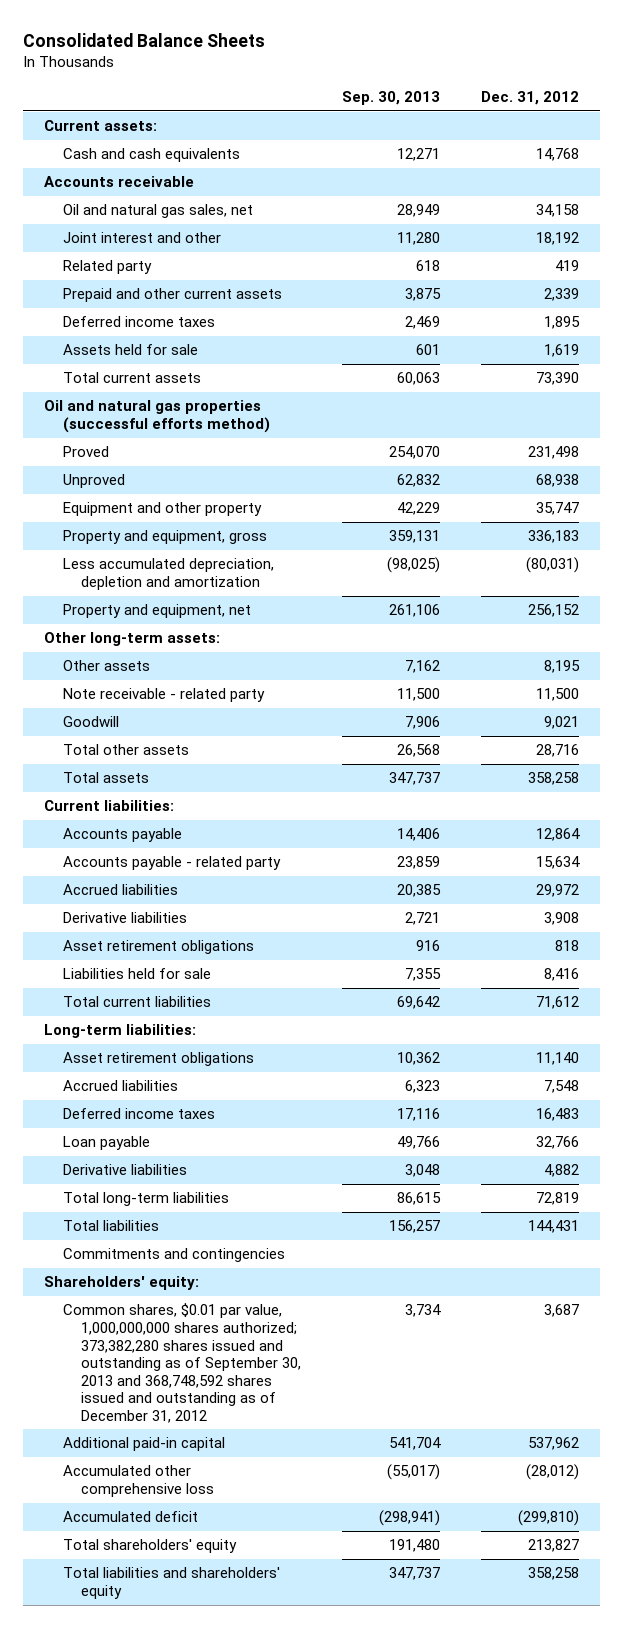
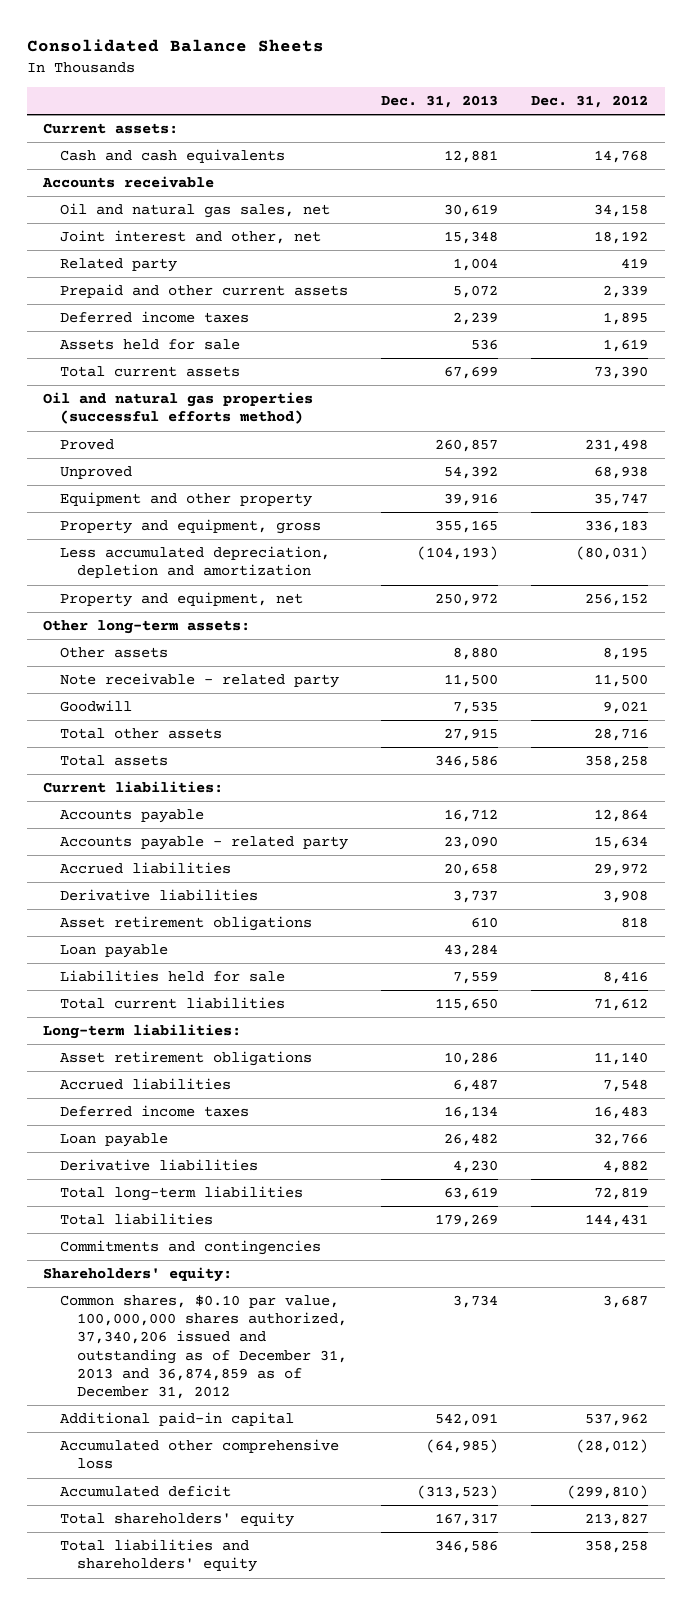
[342,91,441,106] Sep. 30, 2013 -> none
none -> [381,95,499,109] Dec. 31, 2013
[62,232,221,244] Joint interest and other -> [60,230,322,245] Joint interest and other, net
none -> [60,944,169,959] Loan payable
[62,1303,302,1423] Common shares, $0.01 par value, 1,000,000,000 shares authorized; 373,382,280 shares issued and outstanding as of September 30, 2013 and 368,748,592 shares issued and outstanding as of December 31, 2012 -> [60,1295,347,1399] Common shares, $0.10 par value, 100,000,000 shares authorized, 37,340,206 issued and outstanding as of December 31, 2013 and 36,874,859 as of December 31, 2012

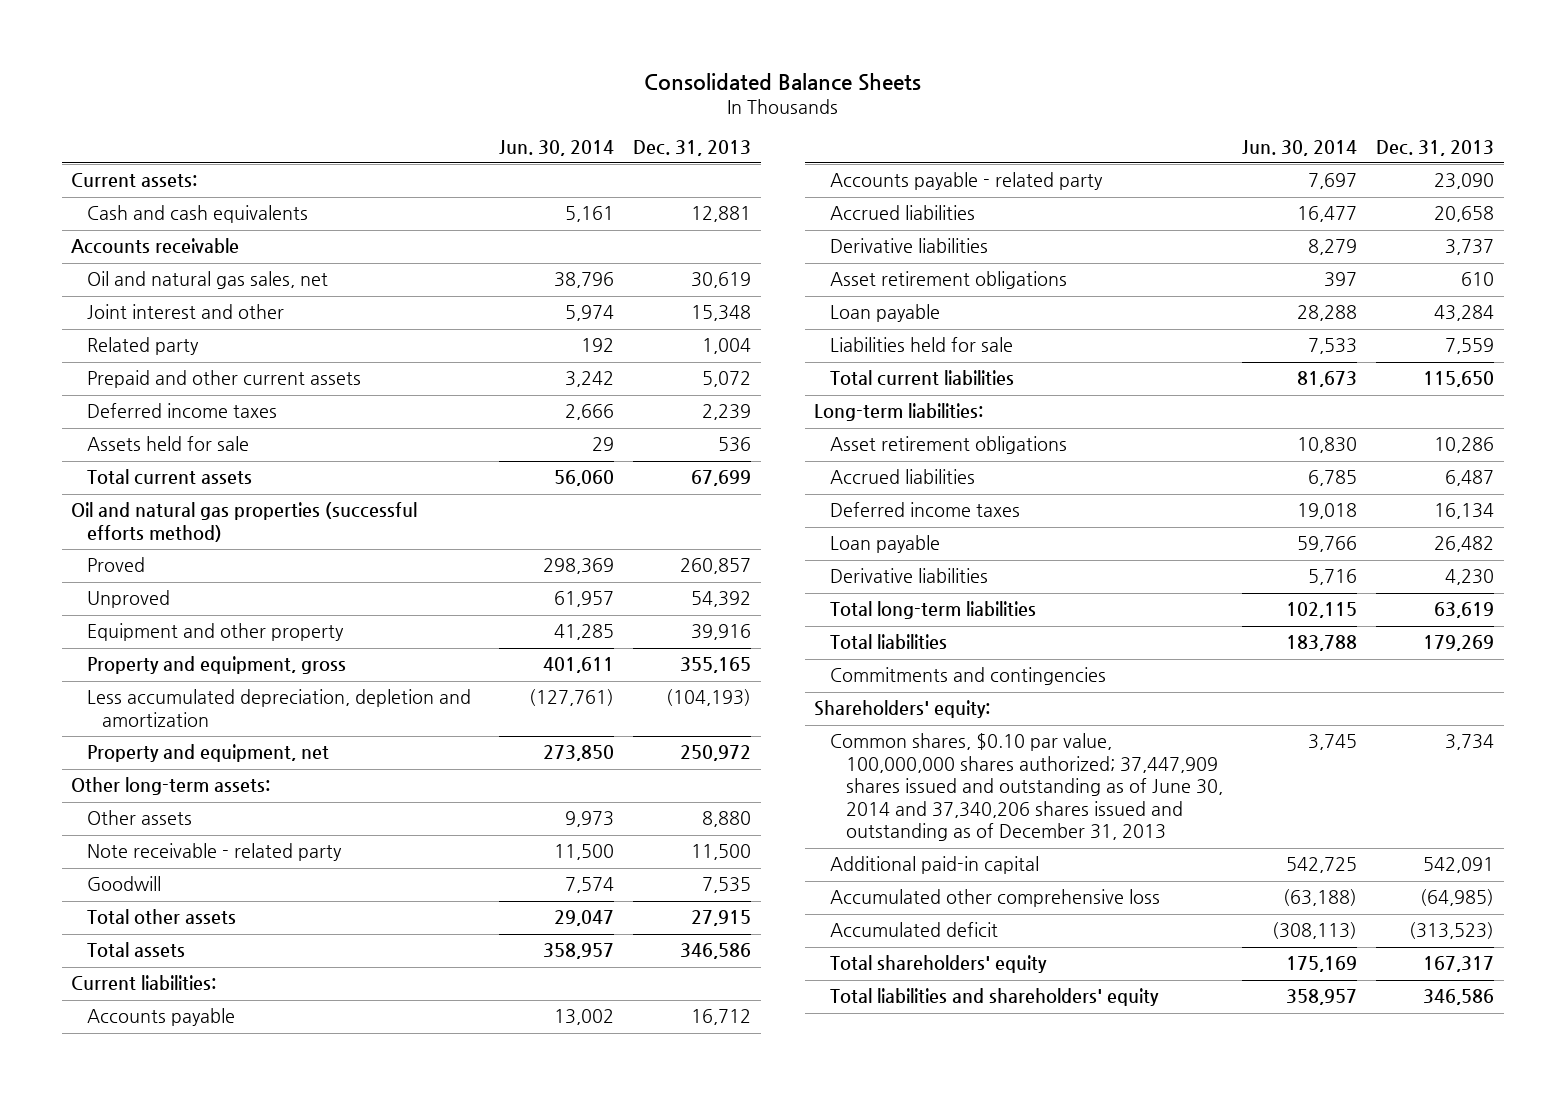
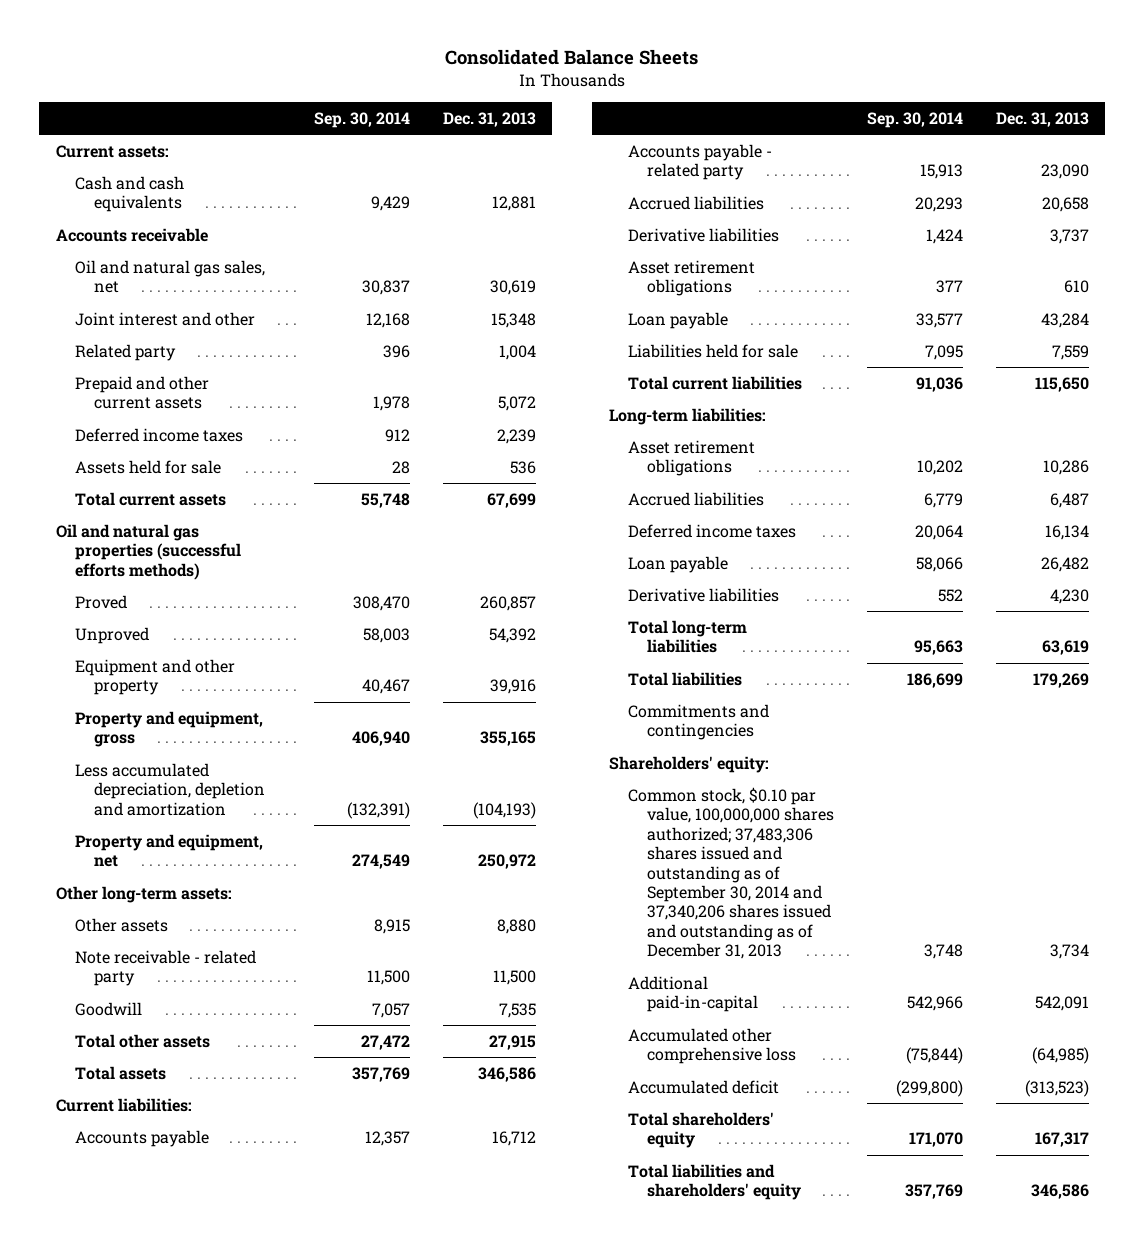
[498,139,614,156] Jun. 30, 2014 -> none
none -> [313,111,410,128] Sep. 30, 2014
[71,502,418,542] Oil and natural gas properties (successful efforts method) -> [55,523,241,580] Oil and natural gas properties (successful efforts methods)
[830,733,1223,842] Common shares, $0.10 par value, 100,000,000 shares authorized; 37,447,909 shares issued and outstanding as of June 30, 2014 and 37,340,206 shares issued and outstanding as of December 31, 2013 -> [627,786,834,960] Common stock, $0.10 par value, 100,000,000 shares authorized; 37,483,306 shares issued and outstanding as of September 30, 2014 and 37,340,206 shares issued and outstanding as of December 31, 2013
[830,856,1040,875] Additional paid-in capital -> [627,975,758,1013] Additional paid-in-capital

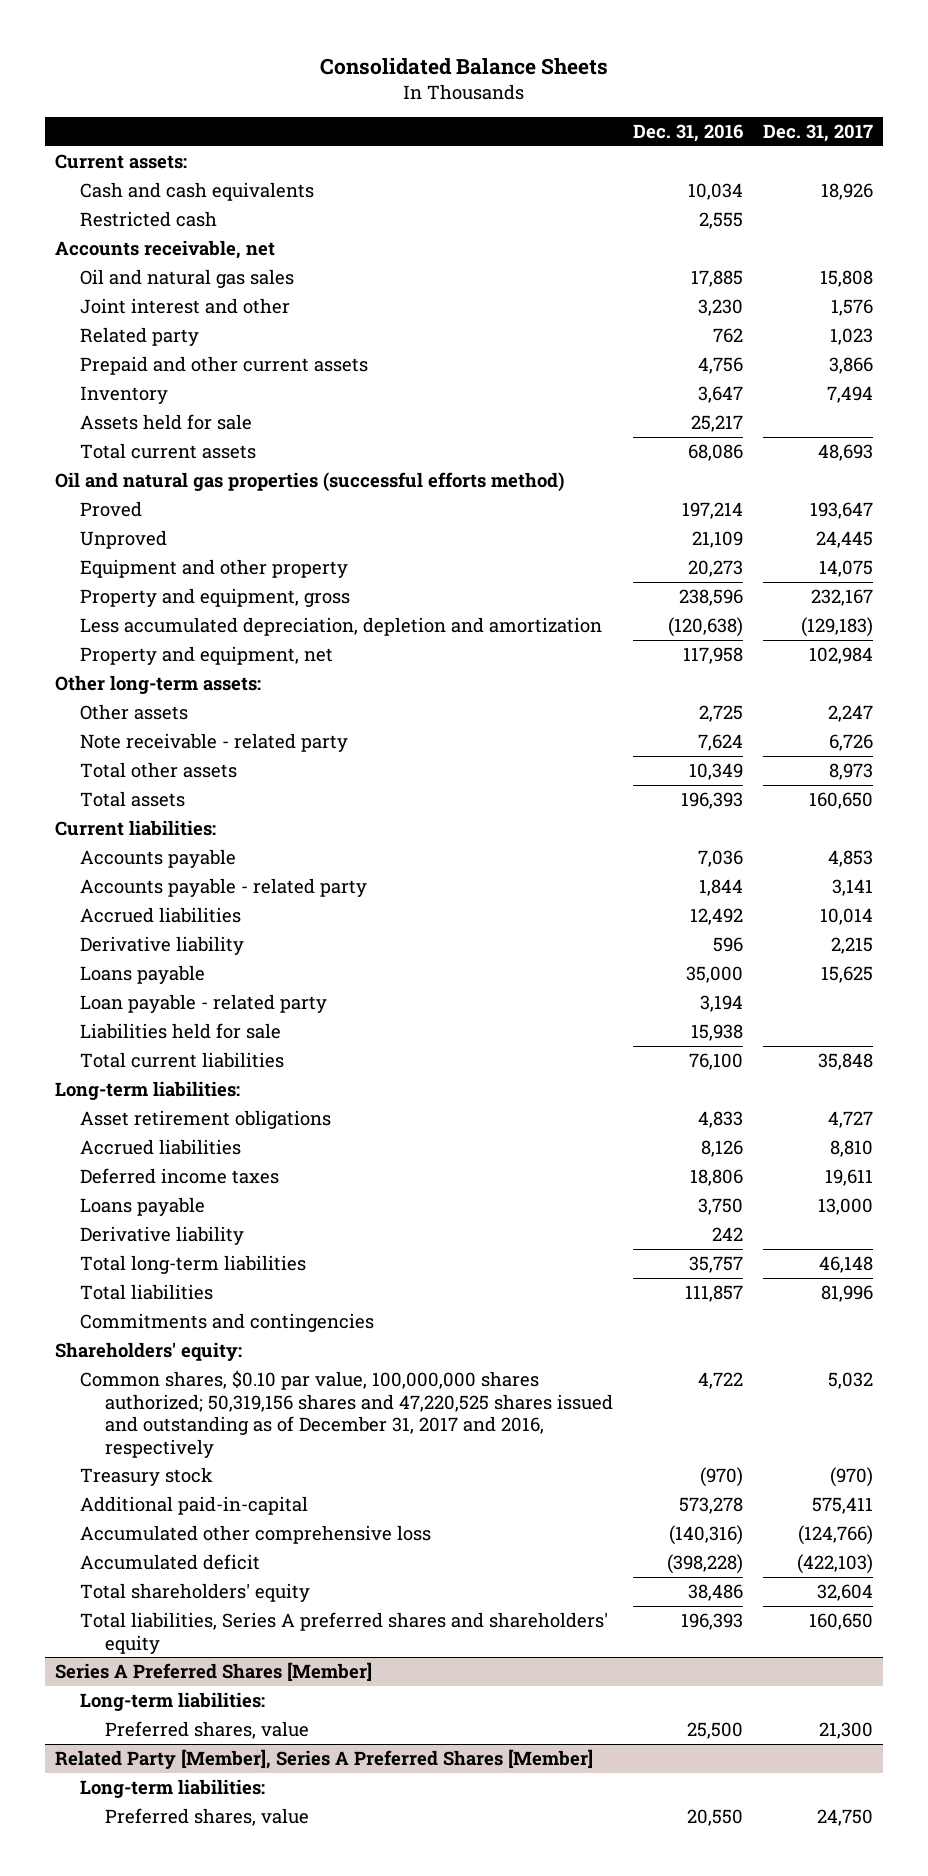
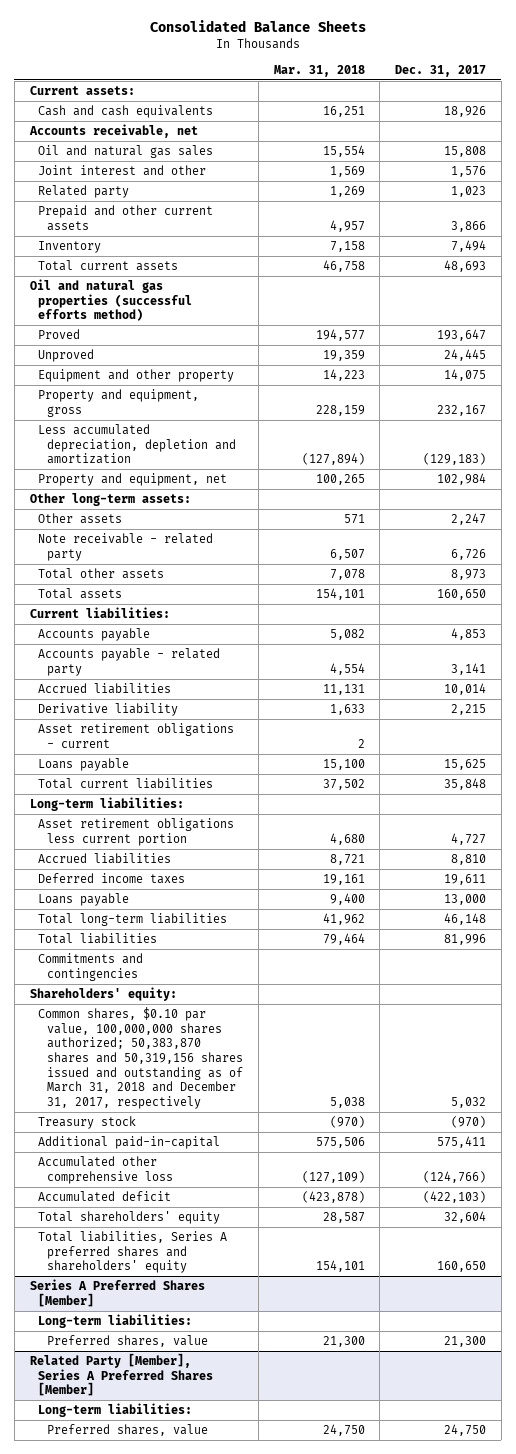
[632,124,743,143] Dec. 31, 2016 -> none
none -> [273,64,365,77] Mar. 31, 2018
[79,211,217,228] Restricted cash -> none
[79,414,252,431] Assets held for sale -> none
none -> [38,723,235,748] Asset retirement obligations - current
[79,994,327,1014] Loan payable - related party -> none
[79,1023,281,1040] Liabilities held for sale -> none
[79,1110,331,1130] Asset retirement obligations -> [38,818,235,846] Asset retirement obligations less current portion
[79,1226,244,1246] Derivative liability -> none
[79,1370,613,1458] Common shares, $0.10 par value, 100,000,000 shares authorized; 50,319,156 shares and 47,220,525 shares issued and outstanding as of December 31, 2017 and 2016, respectively -> [38,1007,244,1109] Common shares, $0.10 par value, 100,000,000 shares authorized; 50,383,870 shares and 50,319,156 shares issued and outstanding as of March 31, 2018 and December 31, 2017, respectively

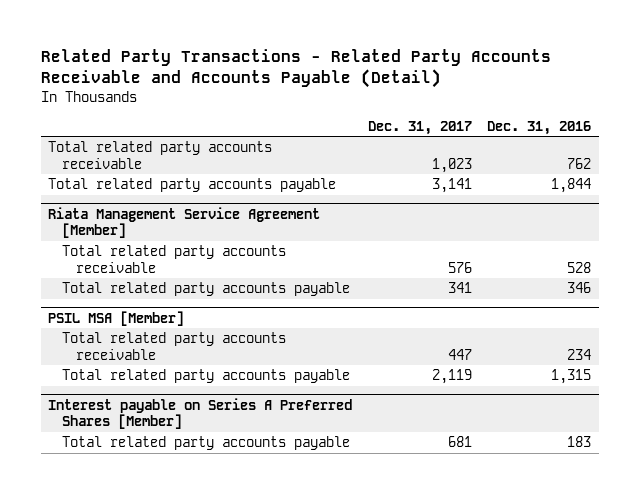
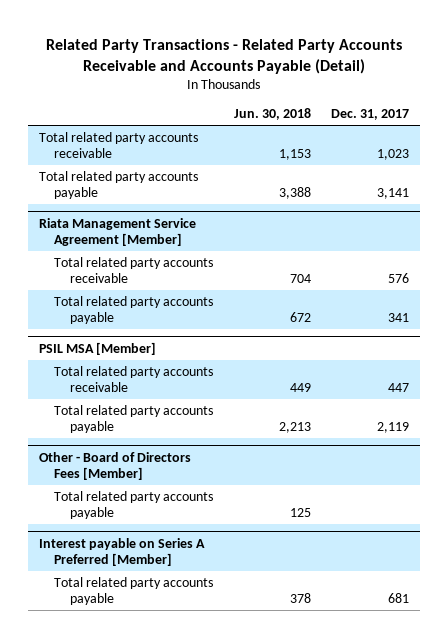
[487,121,592,136] Dec. 31, 2016 -> none
none -> [233,108,311,121] Jun. 30, 2018
none -> [38,451,191,480] Other - Board of Directors Fees [Member]
none -> [54,490,214,519] Total related party accounts payable
[48,397,353,430] Interest payable on Series A Preferred Shares [Member] -> [38,537,205,566] Interest payable on Series A Preferred [Member]

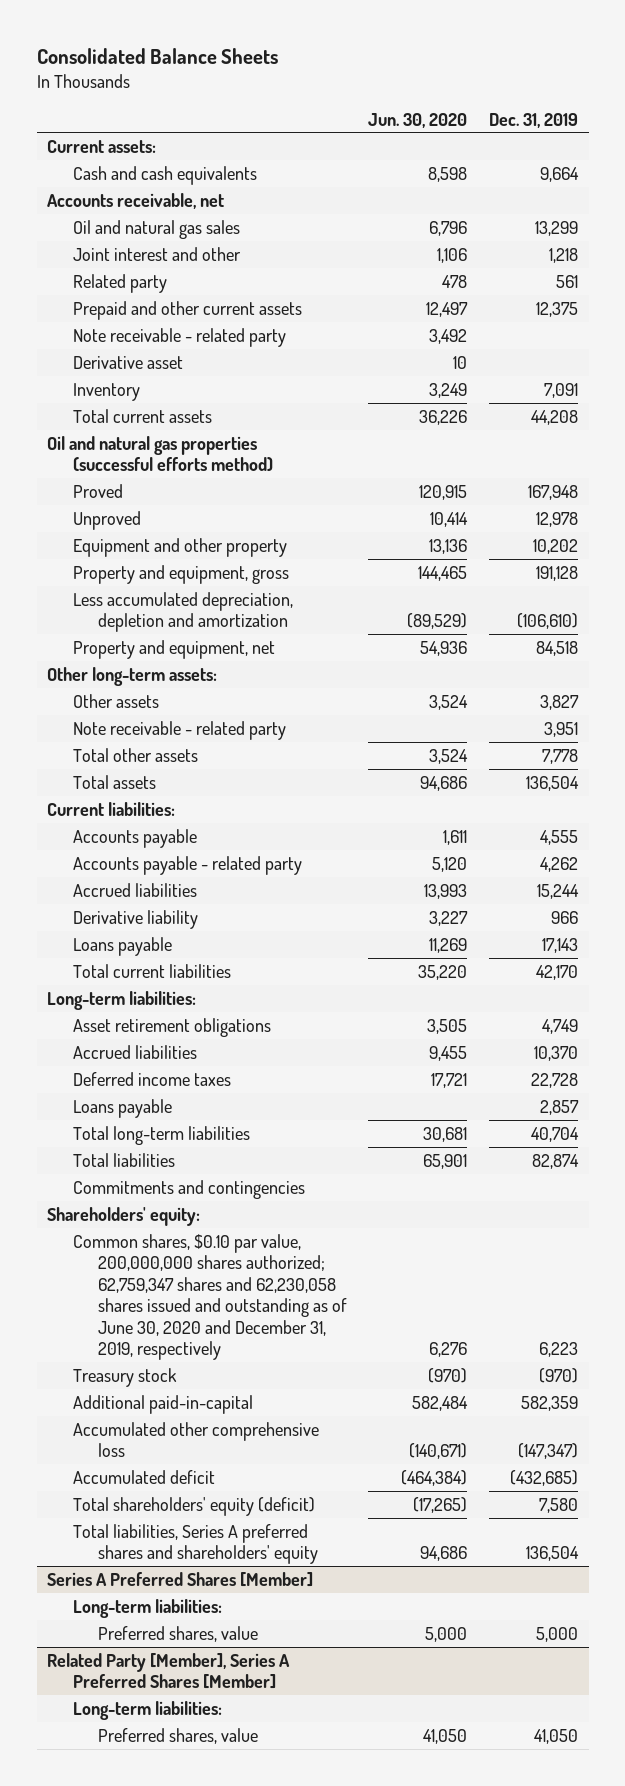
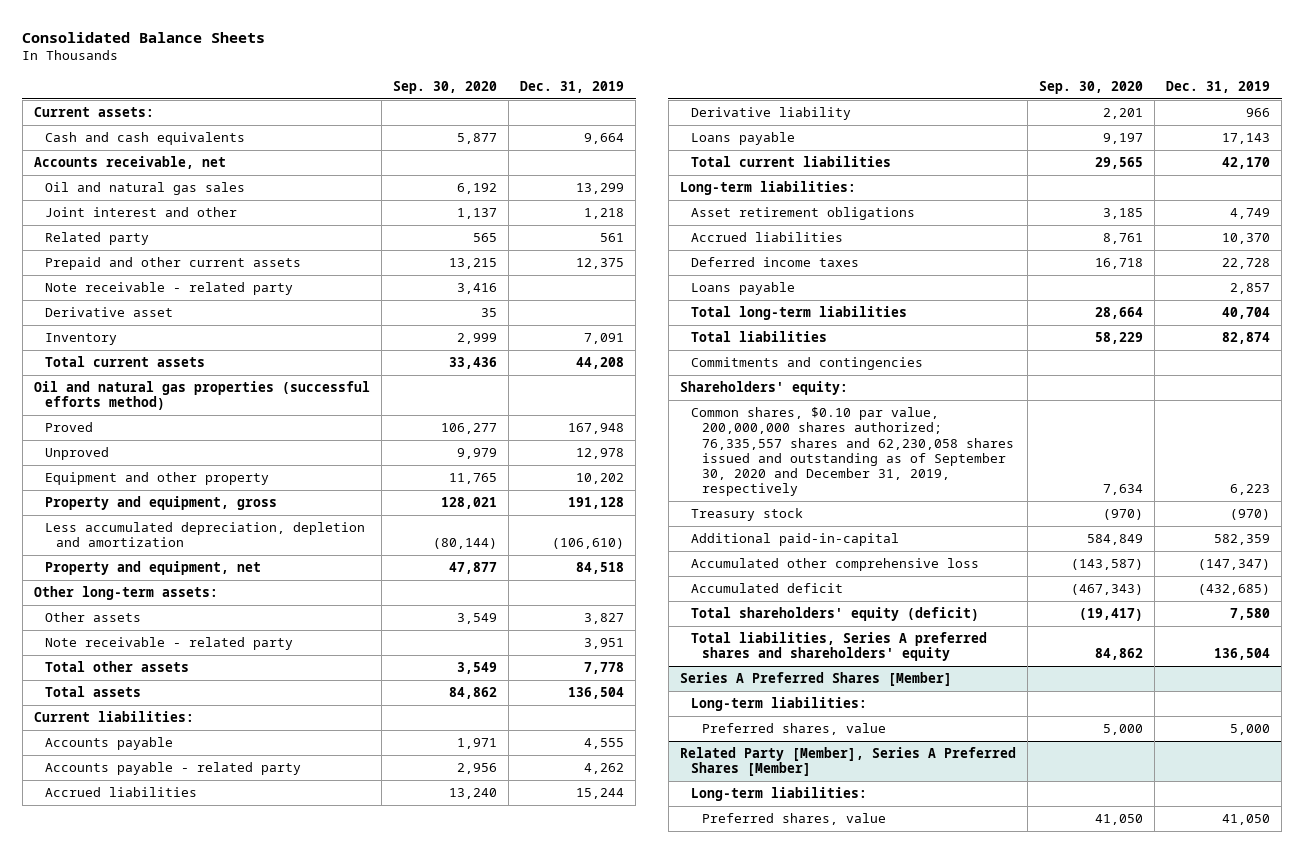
[368,112,468,128] Jun. 30, 2020 -> none
none -> [393,80,498,94] Sep. 30, 2020
[72,1233,348,1361] Common shares, $0.10 par value, 200,000,000 shares authorized; 62,759,347 shares and 62,230,058 shares issued and outstanding as of June 30, 2020 and December 31, 2019, respectively -> [691,407,1015,496] Common shares, $0.10 par value, 200,000,000 shares authorized; 76,335,557 shares and 62,230,058 shares issued and outstanding as of September 30, 2020 and December 31, 2019, respectively

